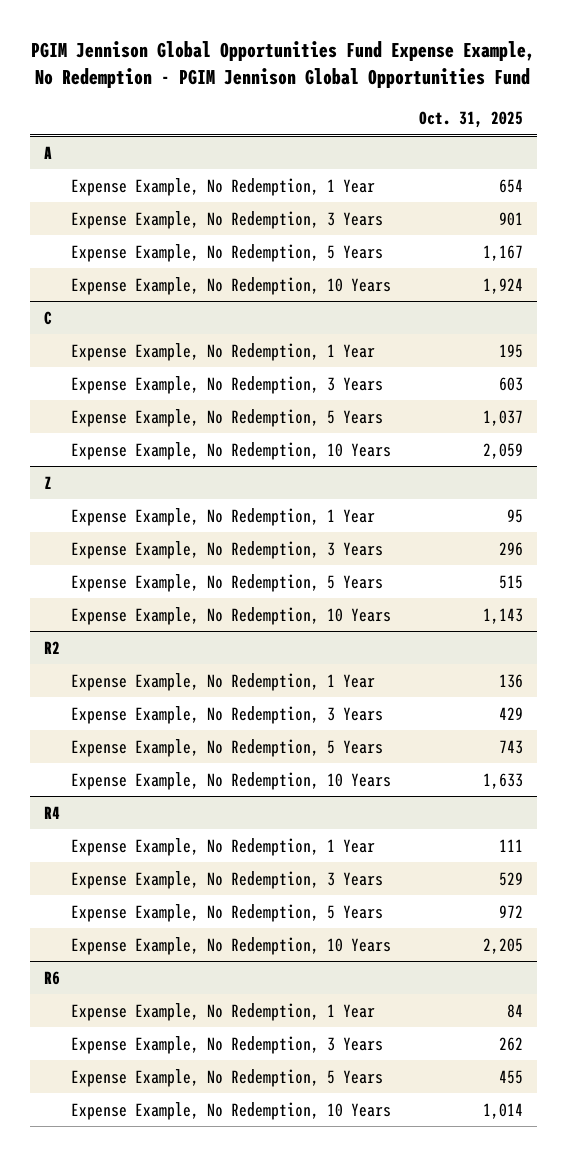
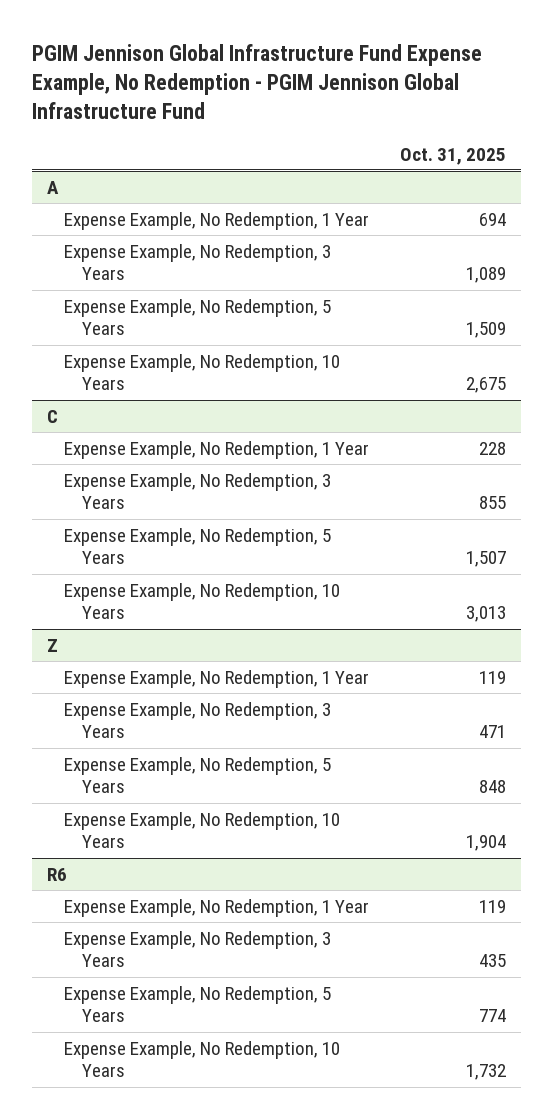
[31,40,536,89] PGIM Jennison Global Opportunities Fund Expense Example, No Redemption - PGIM Jennison Global Opportunities Fund -> [31,43,482,120] PGIM Jennison Global Infrastructure Fund Expense Example, No Redemption - PGIM Jennison Global Infrastructure Fund
[498,178,523,193] 654 -> [478,212,506,226] 694
[498,211,523,226] 901 -> [465,267,506,284] 1,089
[482,244,523,261] 1,167 -> [465,322,506,339] 1,509
[482,277,523,294] 1,924 -> [465,377,506,394] 2,675
[498,343,523,358] 195 -> [478,441,506,455] 228
[498,376,523,391] 603 -> [478,496,506,510] 855
[482,409,523,426] 1,037 -> [465,551,506,568] 1,507
[482,442,523,459] 2,059 -> [465,606,506,623] 3,013
[43,640,60,654] R2 -> none
[70,672,375,691] Expense Example, No Redemption, 1 Year -> none
[70,705,383,724] Expense Example, No Redemption, 3 Years -> none
[70,738,383,757] Expense Example, No Redemption, 5 Years -> none
[70,771,391,790] Expense Example, No Redemption, 10 Years -> none
[43,805,60,819] R4 -> none
[70,837,375,856] Expense Example, No Redemption, 1 Year -> none
[70,870,383,889] Expense Example, No Redemption, 3 Years -> none
[70,903,383,922] Expense Example, No Redemption, 5 Years -> none
[70,936,391,955] Expense Example, No Redemption, 10 Years -> none
[506,508,523,523] 95 -> [478,670,506,684] 119
[498,541,523,556] 296 -> [478,725,506,739] 471
[498,574,523,589] 515 -> [478,780,506,794] 848
[482,607,523,624] 1,143 -> [465,835,506,852] 1,904
[506,1003,523,1018] 84 -> [478,899,506,913] 119
[498,1036,523,1051] 262 -> [478,954,506,968] 435
[498,1069,523,1084] 455 -> [478,1009,506,1023] 774
[482,1102,523,1119] 1,014 -> [465,1064,506,1081] 1,732

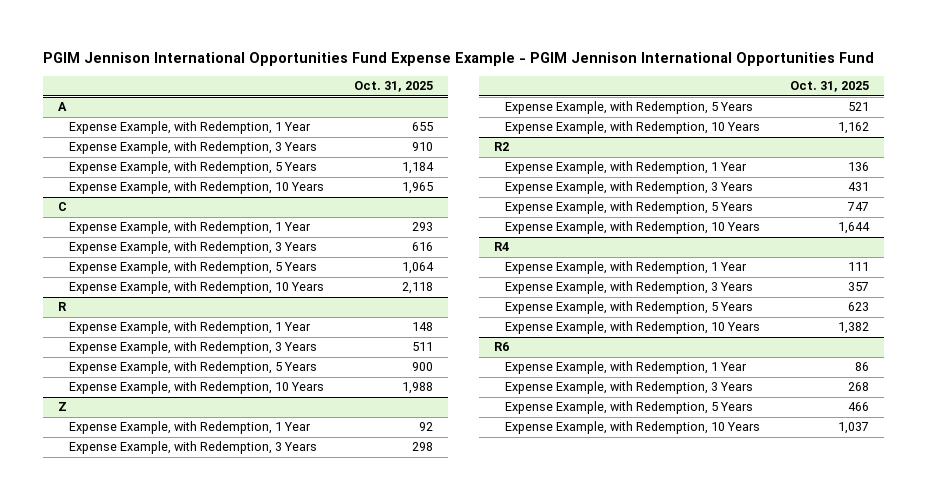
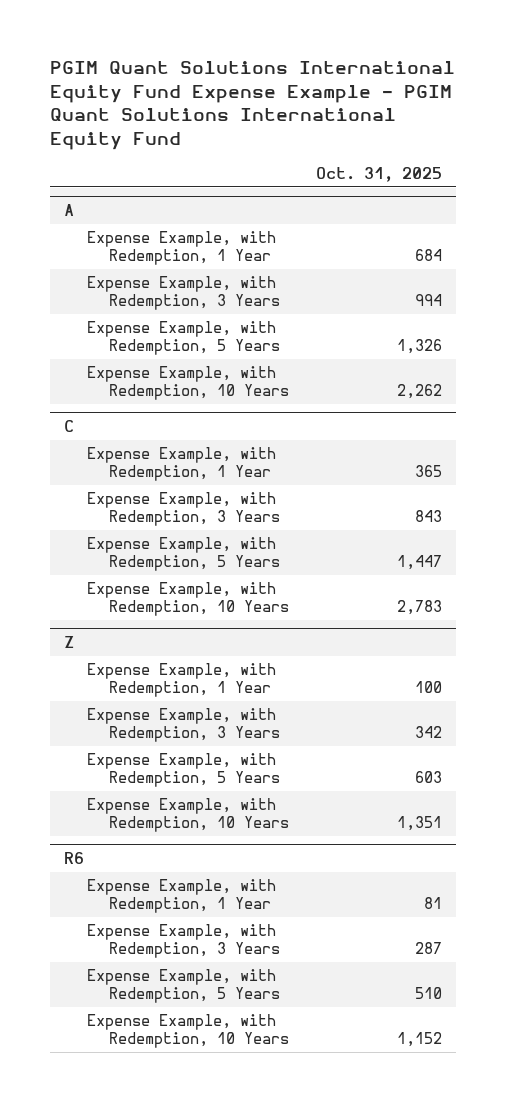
[43,52,875,67] PGIM Jennison International Opportunities Fund Expense Example - PGIM Jennison International Opportunities Fund -> [50,61,456,150] PGIM Quant Solutions International Equity Fund Expense Example - PGIM Quant Solutions International Equity Fund
[411,122,433,132] 655 -> [415,248,443,261] 684
[411,142,433,152] 910 -> [415,293,443,306] 994
[401,162,434,175] 1,184 -> [397,338,443,354] 1,326
[401,182,433,195] 1,965 -> [397,383,443,399] 2,262
[58,302,68,312] R -> none
[69,321,312,335] Expense Example, with Redemption, 1 Year -> none
[69,341,318,355] Expense Example, with Redemption, 3 Years -> none
[69,361,318,375] Expense Example, with Redemption, 5 Years -> none
[69,381,325,395] Expense Example, with Redemption, 10 Years -> none
[411,222,433,232] 293 -> [415,464,443,477] 365
[411,242,433,252] 616 -> [415,509,443,522] 843
[401,262,434,275] 1,064 -> [397,554,443,570] 1,447
[401,282,433,295] 2,118 -> [397,599,443,615] 2,783
[494,142,510,152] R2 -> none
[505,161,748,175] Expense Example, with Redemption, 1 Year -> none
[505,181,754,195] Expense Example, with Redemption, 3 Years -> none
[505,201,754,215] Expense Example, with Redemption, 5 Years -> none
[505,221,761,235] Expense Example, with Redemption, 10 Years -> none
[494,242,510,252] R4 -> none
[505,261,748,275] Expense Example, with Redemption, 1 Year -> none
[505,281,754,295] Expense Example, with Redemption, 3 Years -> none
[505,301,754,315] Expense Example, with Redemption, 5 Years -> none
[505,321,761,335] Expense Example, with Redemption, 10 Years -> none
[418,422,433,432] 92 -> [415,680,443,693] 100
[411,442,433,452] 298 -> [415,725,443,738] 342
[847,102,869,112] 521 -> [415,770,443,783] 603
[837,122,869,135] 1,162 -> [397,815,443,831] 1,351
[854,362,869,372] 86 -> [424,896,443,909] 81
[847,382,869,392] 268 -> [415,941,443,954] 287
[847,402,869,412] 466 -> [415,986,443,999] 510
[837,422,869,435] 1,037 -> [397,1031,443,1047] 1,152

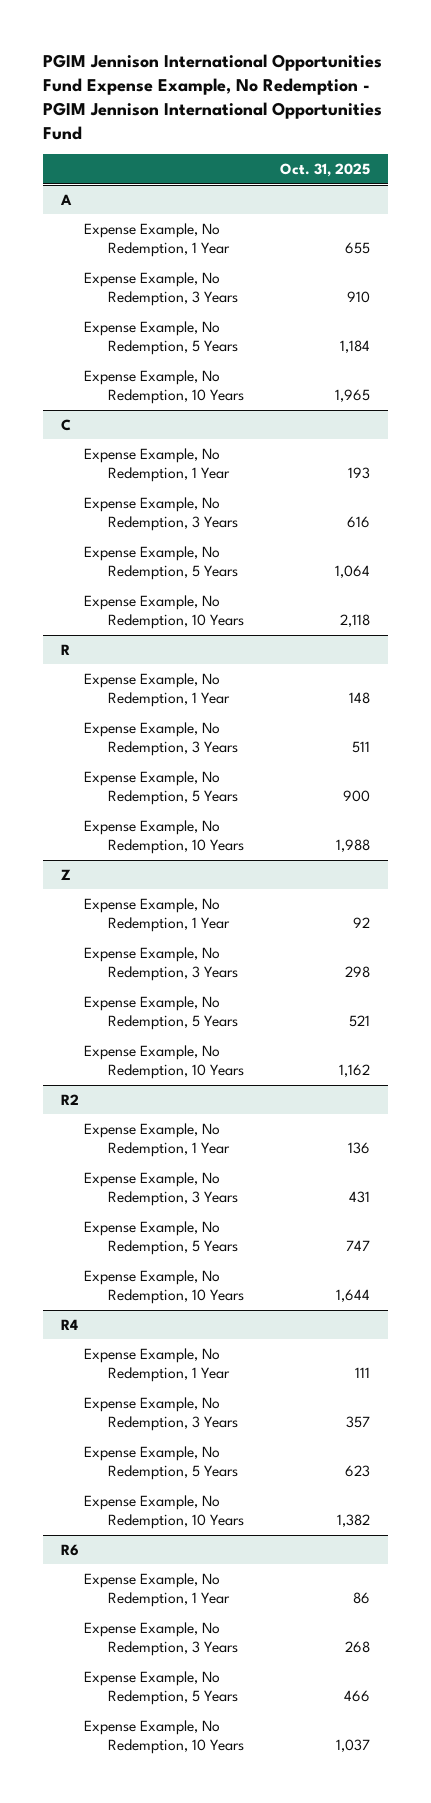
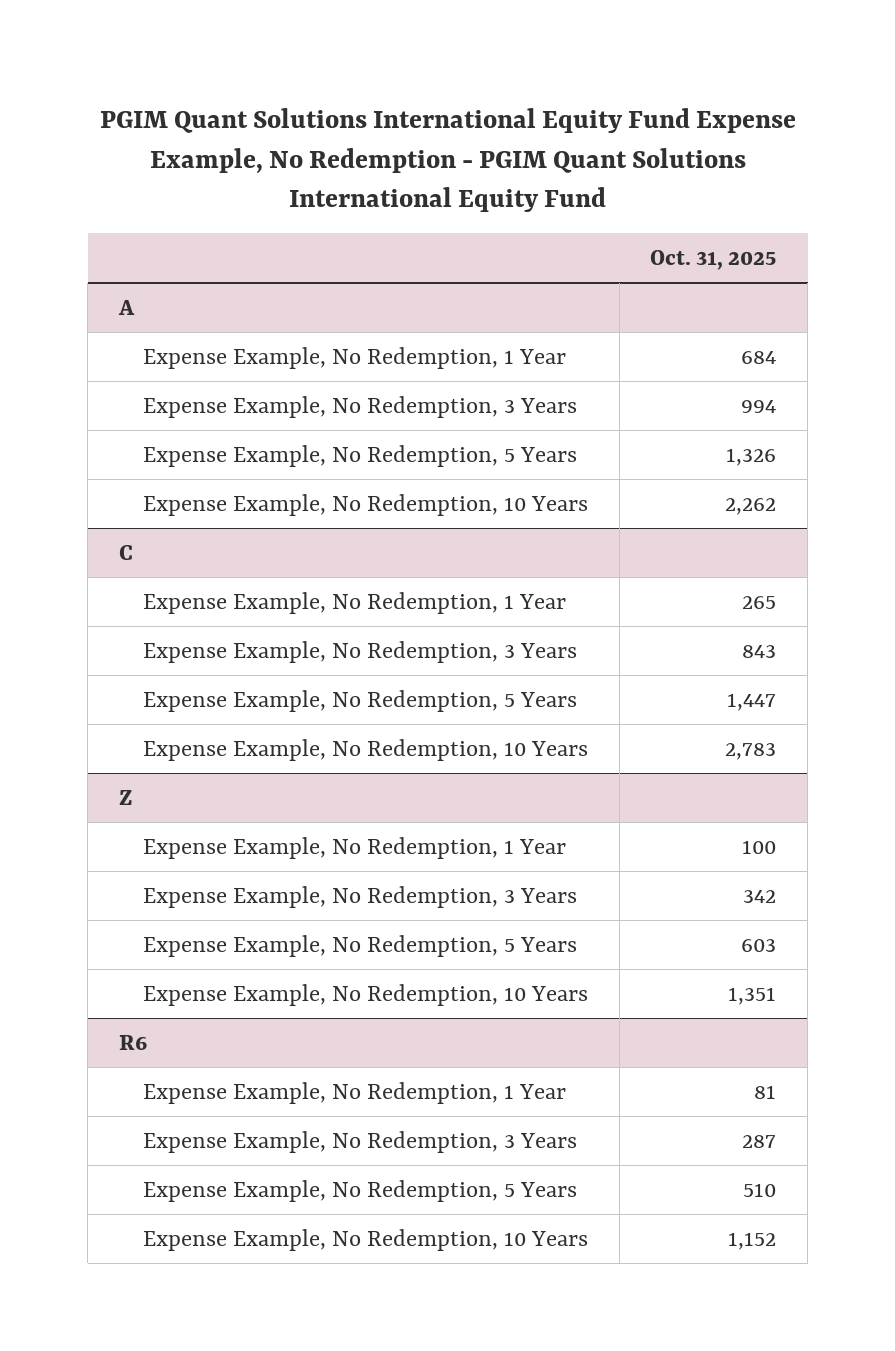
[42,53,382,140] PGIM Jennison International Opportunities Fund Expense Example, No Redemption - PGIM Jennison International Opportunities Fund -> [99,107,796,213] PGIM Quant Solutions International Equity Fund Expense Example, No Redemption - PGIM Quant Solutions International Equity Fund
[344,242,370,255] 655 -> [741,350,777,364] 684
[346,291,370,304] 910 -> [741,399,777,413] 994
[339,340,370,354] 1,184 -> [726,447,777,466] 1,326
[334,389,370,403] 1,965 -> [725,497,777,515] 2,262
[60,643,70,655] R -> none
[84,672,230,708] Expense Example, No Redemption, 1 Year -> none
[84,721,238,757] Expense Example, No Redemption, 3 Years -> none
[84,770,238,806] Expense Example, No Redemption, 5 Years -> none
[84,819,244,855] Expense Example, No Redemption, 10 Years -> none
[347,467,370,480] 193 -> [742,595,777,609] 265
[346,516,370,529] 616 -> [742,644,777,658] 843
[334,565,370,579] 1,064 -> [727,692,777,711] 1,447
[339,614,370,628] 2,118 -> [725,742,777,760] 2,783
[60,1093,79,1105] R2 -> none
[84,1122,230,1158] Expense Example, No Redemption, 1 Year -> none
[84,1171,238,1207] Expense Example, No Redemption, 3 Years -> none
[84,1220,238,1256] Expense Example, No Redemption, 5 Years -> none
[84,1269,244,1305] Expense Example, No Redemption, 10 Years -> none
[60,1318,78,1330] R4 -> none
[84,1347,230,1383] Expense Example, No Redemption, 1 Year -> none
[84,1396,238,1432] Expense Example, No Redemption, 3 Years -> none
[84,1445,238,1481] Expense Example, No Redemption, 5 Years -> none
[84,1494,244,1530] Expense Example, No Redemption, 10 Years -> none
[352,917,370,929] 92 -> [742,839,777,854] 100
[344,966,370,979] 298 -> [743,889,777,903] 342
[348,1015,370,1028] 521 -> [741,938,777,952] 603
[338,1064,370,1078] 1,162 -> [728,986,777,1005] 1,351
[352,1592,370,1605] 86 -> [754,1084,777,1099] 81
[344,1641,370,1654] 268 -> [742,1134,777,1148] 287
[343,1690,370,1703] 466 -> [743,1182,777,1197] 510
[335,1739,370,1753] 1,037 -> [728,1231,777,1250] 1,152

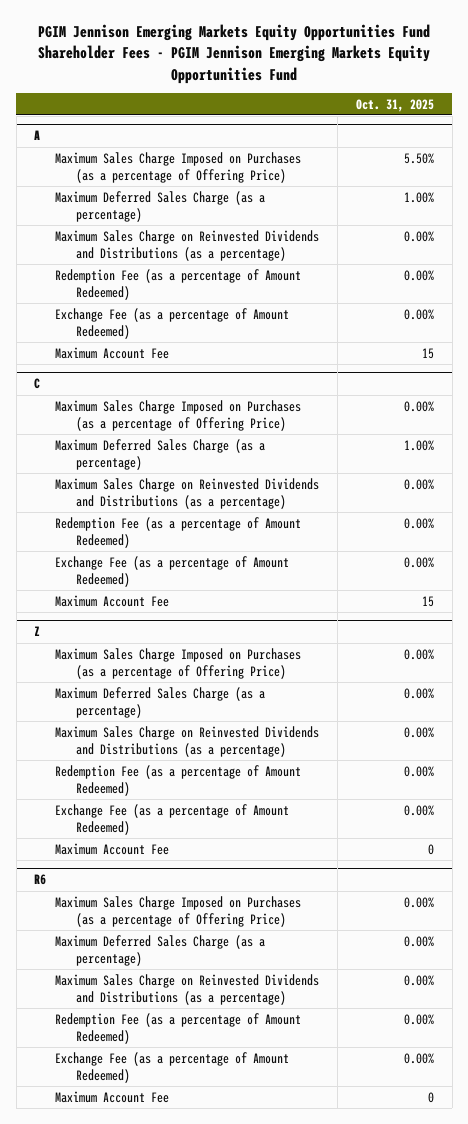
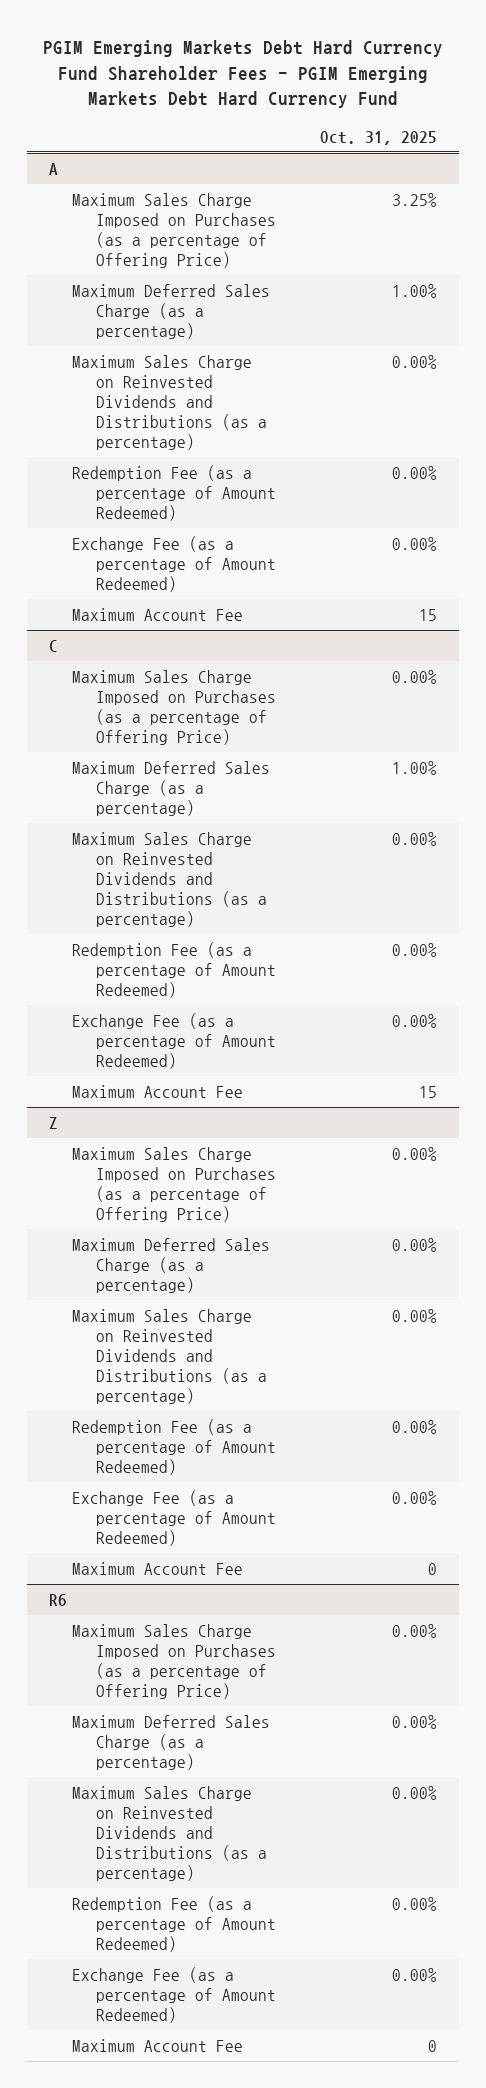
[38,24,431,84] PGIM Jennison Emerging Markets Equity Opportunities Fund Shareholder Fees - PGIM Jennison Emerging Markets Equity Opportunities Fund -> [42,39,443,109] PGIM Emerging Markets Debt Hard Currency Fund Shareholder Fees - PGIM Emerging Markets Debt Hard Currency Fund
[403,152,434,164] 5.50% -> [391,192,437,207] 3.25%

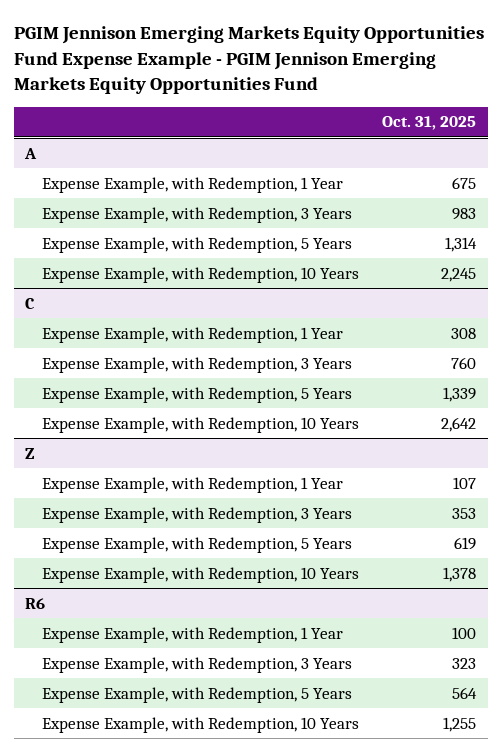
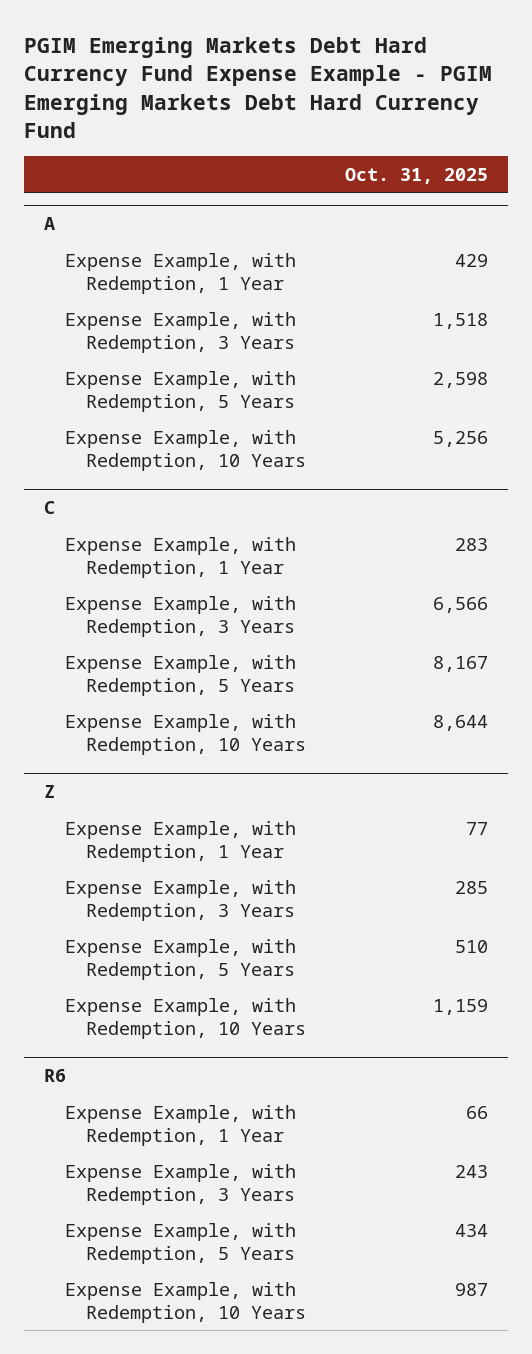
[13,26,484,95] PGIM Jennison Emerging Markets Equity Opportunities Fund Expense Example - PGIM Jennison Emerging Markets Equity Opportunities Fund -> [24,36,493,139] PGIM Emerging Markets Debt Hard Currency Fund Expense Example - PGIM Emerging Markets Debt Hard Currency Fund
[452,176,477,189] 675 -> [455,253,489,267] 429
[452,207,477,220] 983 -> [433,312,489,329] 1,518
[445,236,478,252] 1,314 -> [433,371,489,388] 2,598
[441,267,477,282] 2,245 -> [433,430,489,447] 5,256
[451,327,477,339] 308 -> [455,537,489,551] 283
[451,356,477,369] 760 -> [433,596,489,613] 6,566
[443,386,477,402] 1,339 -> [433,655,489,672] 8,167
[441,416,477,432] 2,642 -> [433,714,489,731] 8,644
[453,476,477,489] 107 -> [466,821,489,835] 77
[452,507,477,519] 353 -> [455,880,489,894] 285
[454,536,477,550] 619 -> [455,939,489,953] 510
[443,566,477,582] 1,378 -> [433,998,489,1015] 1,159
[452,626,477,639] 100 -> [466,1105,489,1119] 66
[452,657,477,669] 323 -> [455,1164,489,1178] 243
[452,686,478,699] 564 -> [455,1223,489,1237] 434
[443,716,477,732] 1,255 -> [455,1282,489,1296] 987

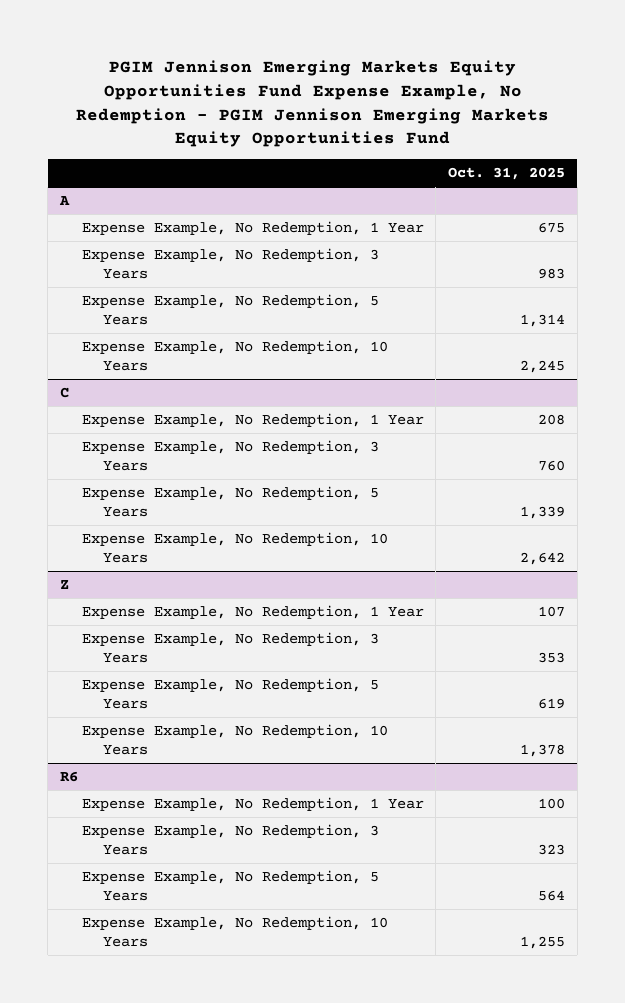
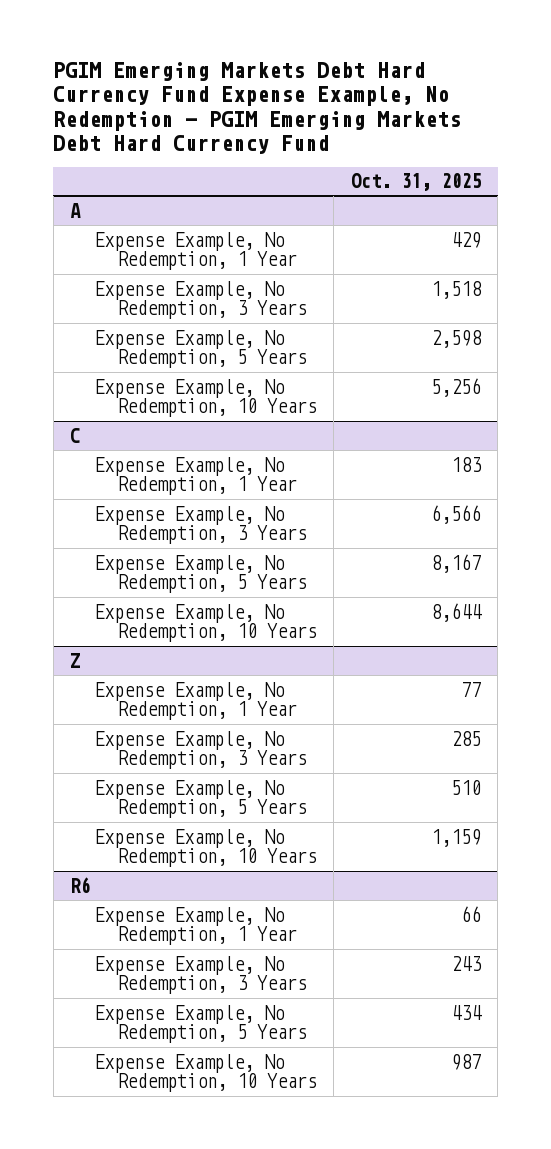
[75,59,549,148] PGIM Jennison Emerging Markets Equity Opportunities Fund Expense Example, No Redemption - PGIM Jennison Emerging Markets Equity Opportunities Fund -> [53,61,462,155] PGIM Emerging Markets Debt Hard Currency Fund Expense Example, No Redemption - PGIM Emerging Markets Debt Hard Currency Fund
[538,222,566,234] 675 -> [450,231,481,248] 429
[538,267,566,279] 983 -> [430,280,482,299] 1,518
[520,313,566,327] 1,314 -> [430,329,482,348] 2,598
[520,359,566,373] 2,245 -> [430,377,481,397] 5,256
[538,414,566,426] 208 -> [450,456,482,472] 183
[538,459,566,471] 760 -> [430,504,481,524] 6,566
[520,505,566,519] 1,339 -> [430,553,481,573] 8,167
[520,551,566,565] 2,642 -> [430,602,482,622] 8,644
[538,606,566,618] 107 -> [460,681,481,697] 77
[538,651,566,663] 353 -> [450,730,481,746] 285
[538,697,566,709] 619 -> [450,779,481,795] 510
[520,743,566,757] 1,378 -> [430,828,481,847] 1,159
[538,798,566,810] 100 -> [460,905,481,922] 66
[538,843,566,855] 323 -> [450,955,482,971] 243
[538,889,566,901] 564 -> [450,1004,482,1020] 434
[520,935,566,949] 1,255 -> [450,1053,481,1070] 987

